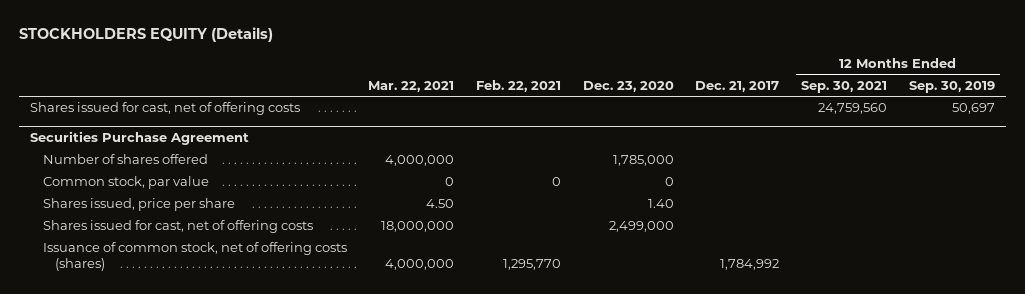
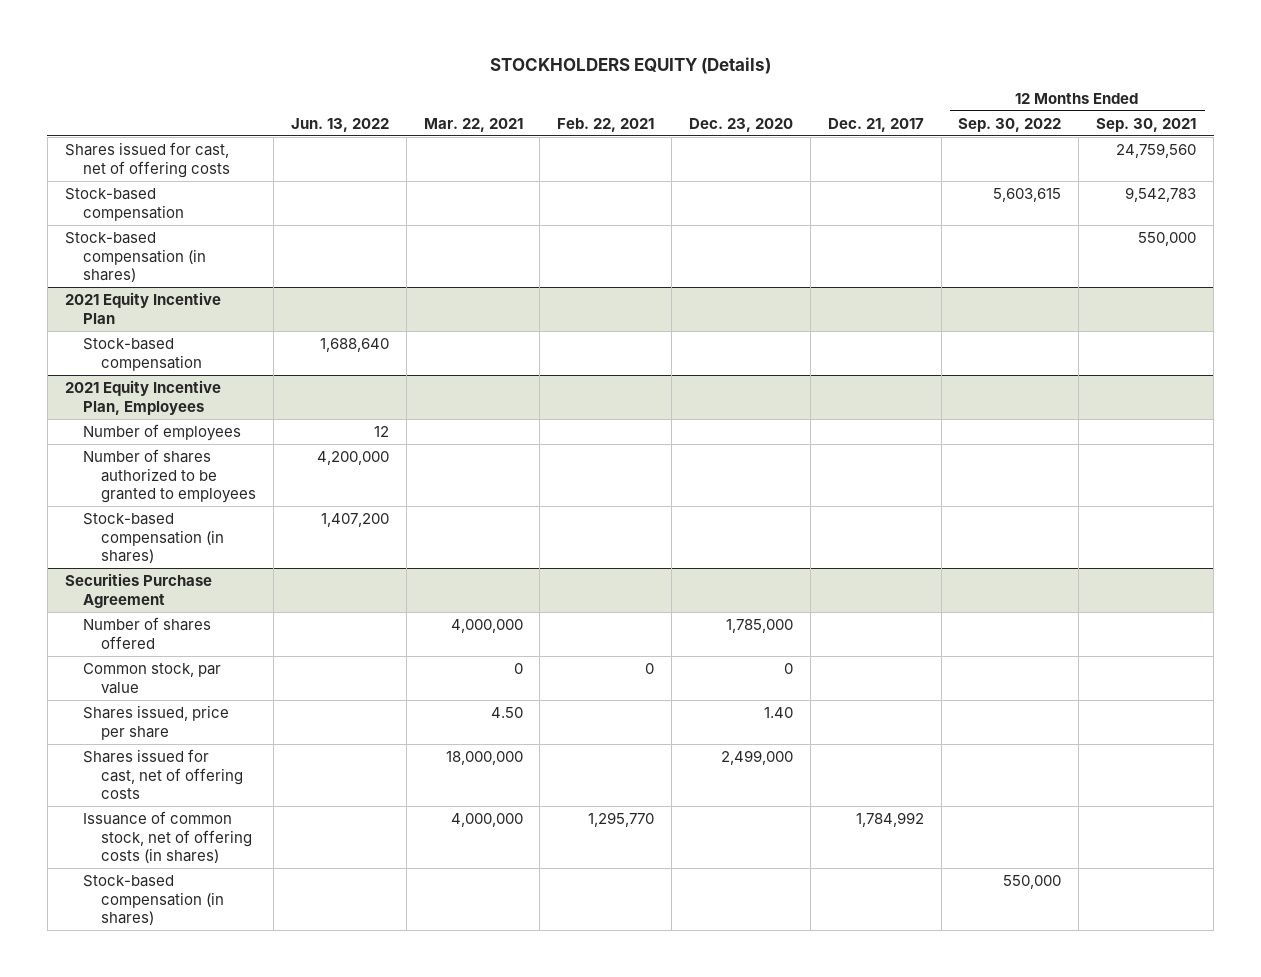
[908,80,995,93] Sep. 30, 2019 -> none
none -> [290,117,389,132] Jun. 13, 2022
none -> [958,117,1062,132] Sep. 30, 2022
none -> [64,187,184,221] Stock-based compensation
none -> [64,231,206,283] Stock-based compensation (in shares)
none -> [64,291,221,324] 2021 Equity Incentive Plan
none -> [82,337,203,371] Stock-based compensation
none -> [64,379,221,415] 2021 Equity Incentive Plan, Employees
none -> [82,423,241,441] Number of employees
none -> [82,448,257,504] Number of shares authorized to be granted to employees
none -> [82,512,225,564] Stock-based compensation (in shares)
[42,242,347,272] Issuance of common stock, net of offering costs (shares) -> [82,810,253,864] Issuance of common stock, net of offering costs (in shares)
none -> [82,874,225,926] Stock-based compensation (in shares)

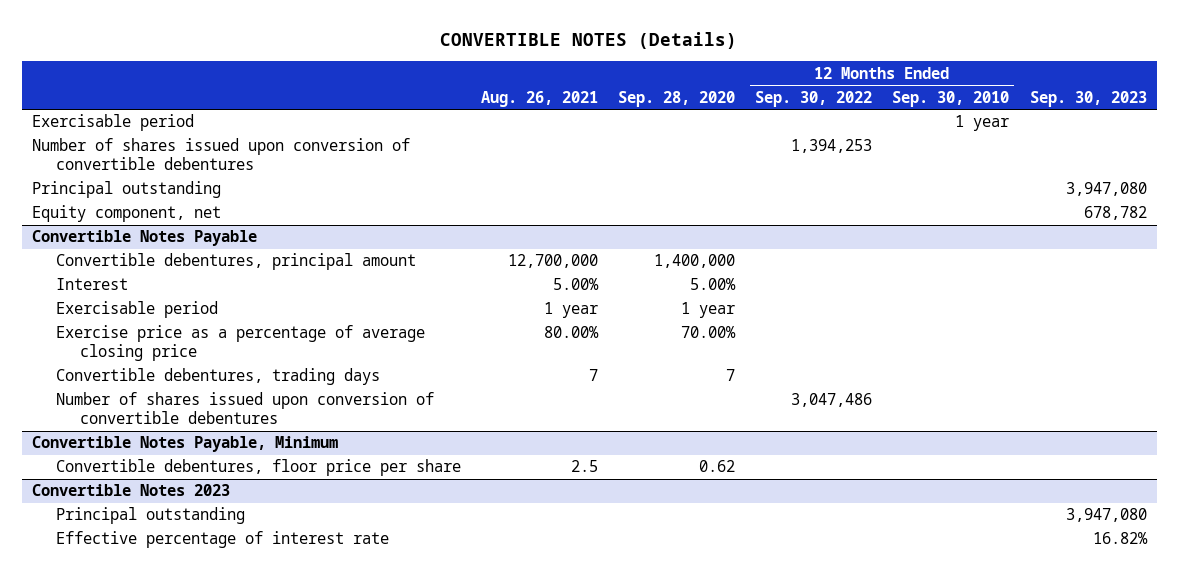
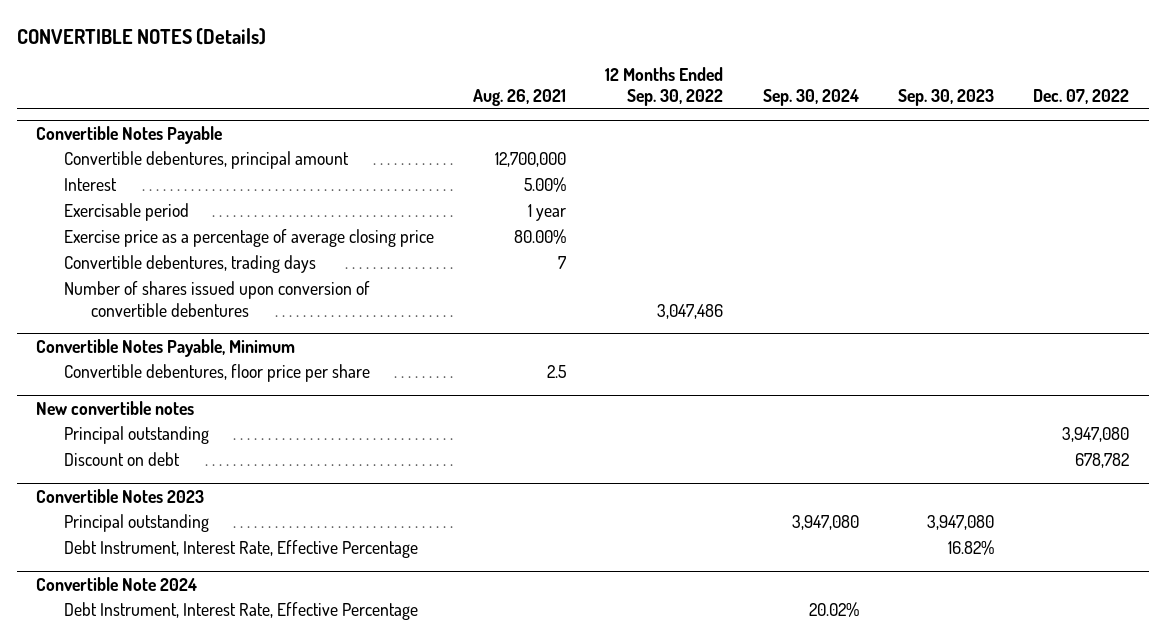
[618,90,736,107] Sep. 28, 2020 -> none
[892,90,1010,107] Sep. 30, 2010 -> none
none -> [762,89,859,107] Sep. 30, 2024
none -> [1033,89,1130,105] Dec. 07, 2022
[32,114,195,132] Exercisable period -> none
[32,138,411,171] Number of shares issued upon conversion of convertible debentures -> none
[32,181,222,199] Principal outstanding -> none
[32,205,222,223] Equity component, net -> none
none -> [36,400,195,415] New convertible notes
none -> [63,426,209,445] Principal outstanding
none -> [63,452,180,467] Discount on debt
[56,531,390,549] Effective percentage of interest rate -> [63,540,418,559] Debt Instrument, Interest Rate, Effective Percentage
none -> [36,576,198,591] Convertible Note 2024
none -> [63,602,418,621] Debt Instrument, Interest Rate, Effective Percentage

